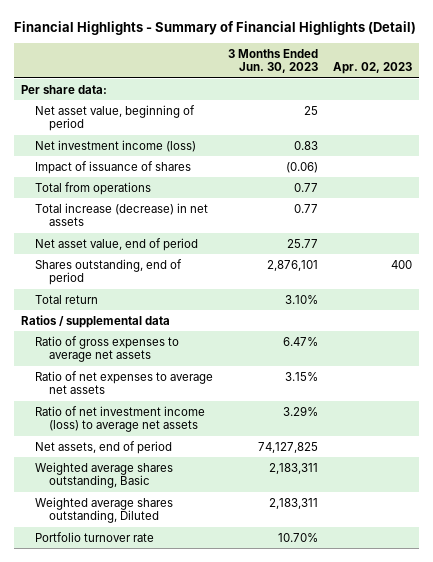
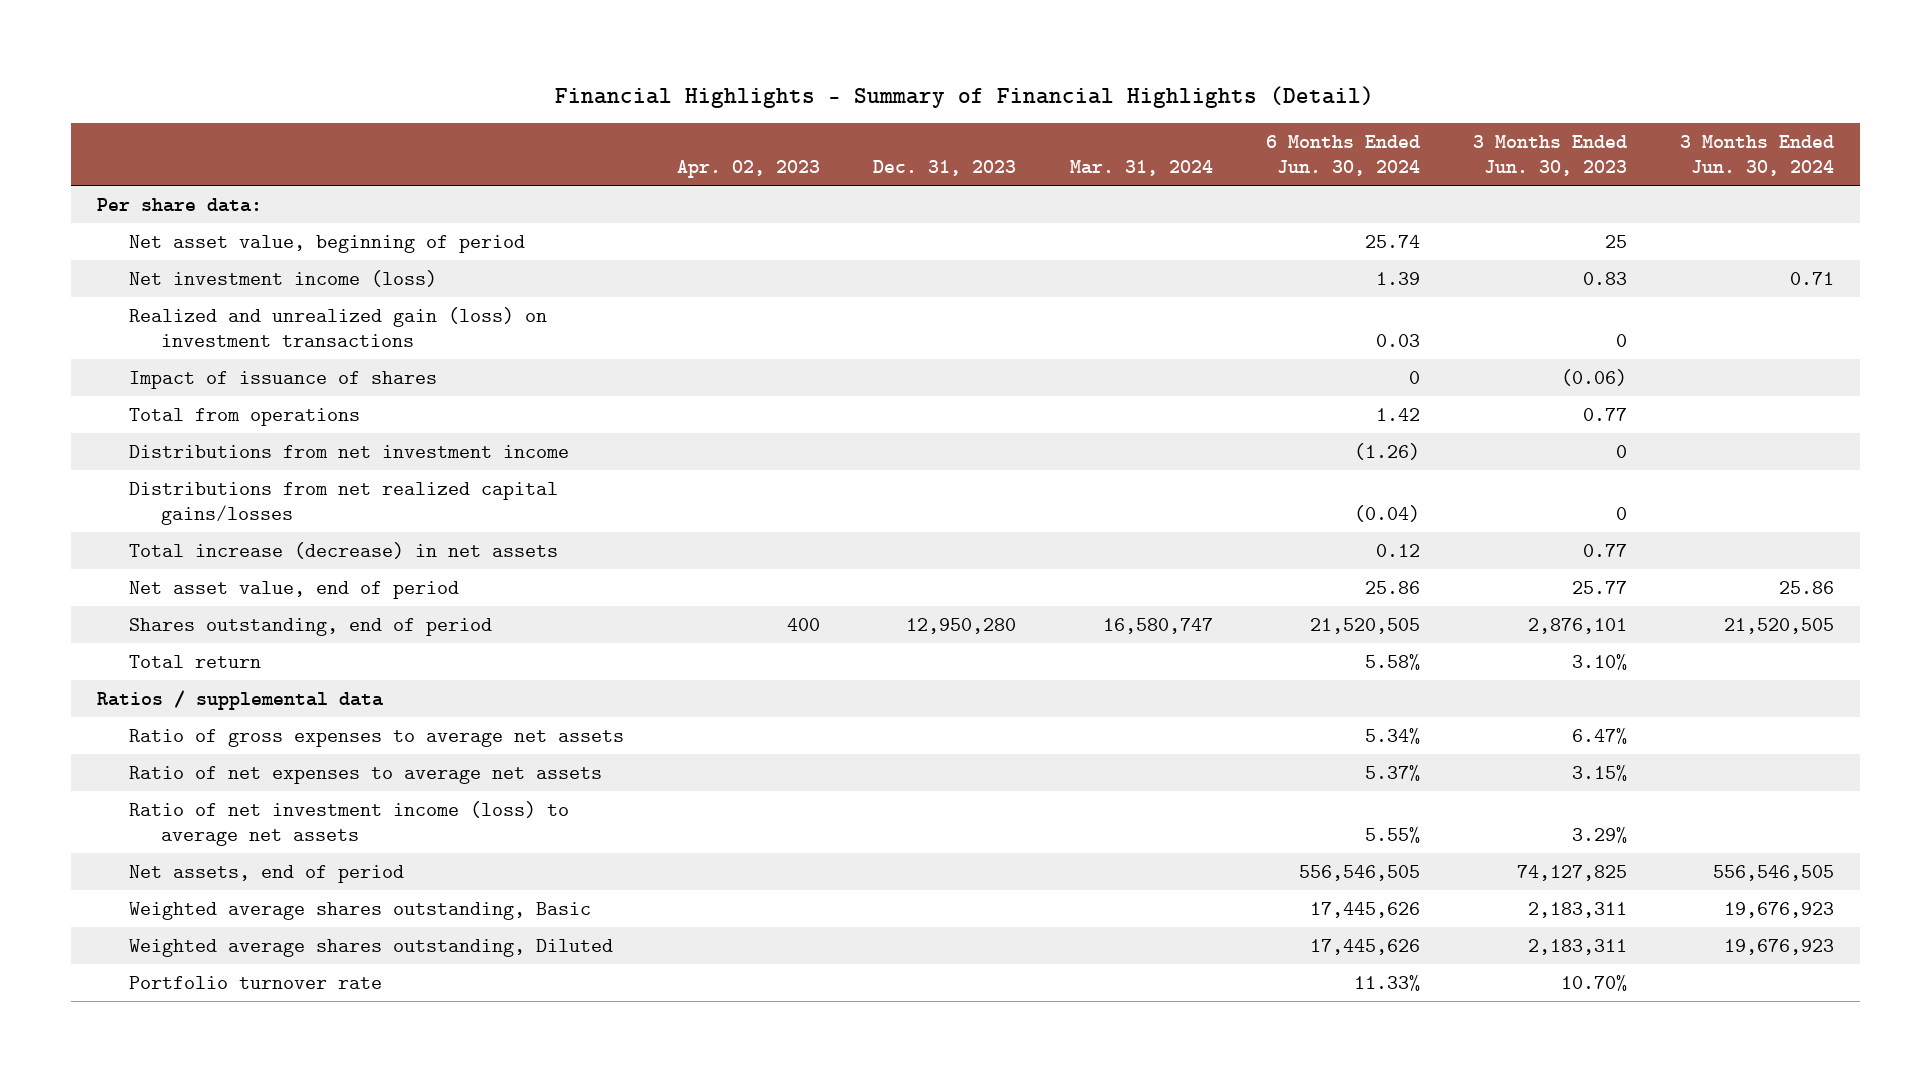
none -> [873,160,1017,177] Dec. 31, 2023
none -> [1069,160,1213,177] Mar. 31, 2024
none -> [1265,134,1420,177] 6 Months Ended Jun. 30, 2024
none -> [1679,134,1834,177] 3 Months Ended Jun. 30, 2024
none -> [129,306,548,348] Realized and unrealized gain (loss) on investment transactions
none -> [129,444,570,458] Distributions from net investment income
none -> [129,481,559,526] Distributions from net realized capital gains/losses

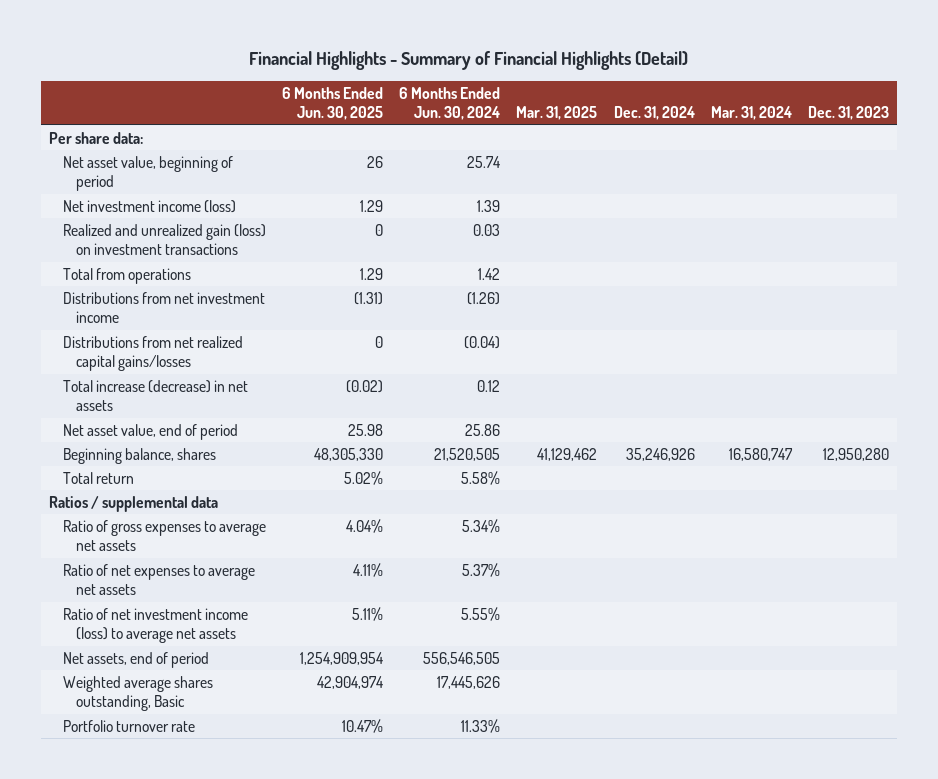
[677,160,821,179] Apr. 02, 2023 -> none
[1472,134,1627,177] 3 Months Ended Jun. 30, 2023 -> none
[1679,134,1834,177] 3 Months Ended Jun. 30, 2024 -> none
none -> [281,86,383,121] 6 Months Ended Jun. 30, 2025
none -> [516,106,598,121] Mar. 31, 2025
none -> [613,106,695,121] Dec. 31, 2024
[129,370,438,389] Impact of issuance of shares -> none
[129,617,493,636] Shares outstanding, end of period -> [62,447,216,464] Beginning balance, shares
[129,938,614,957] Weighted average shares outstanding, Diluted -> none

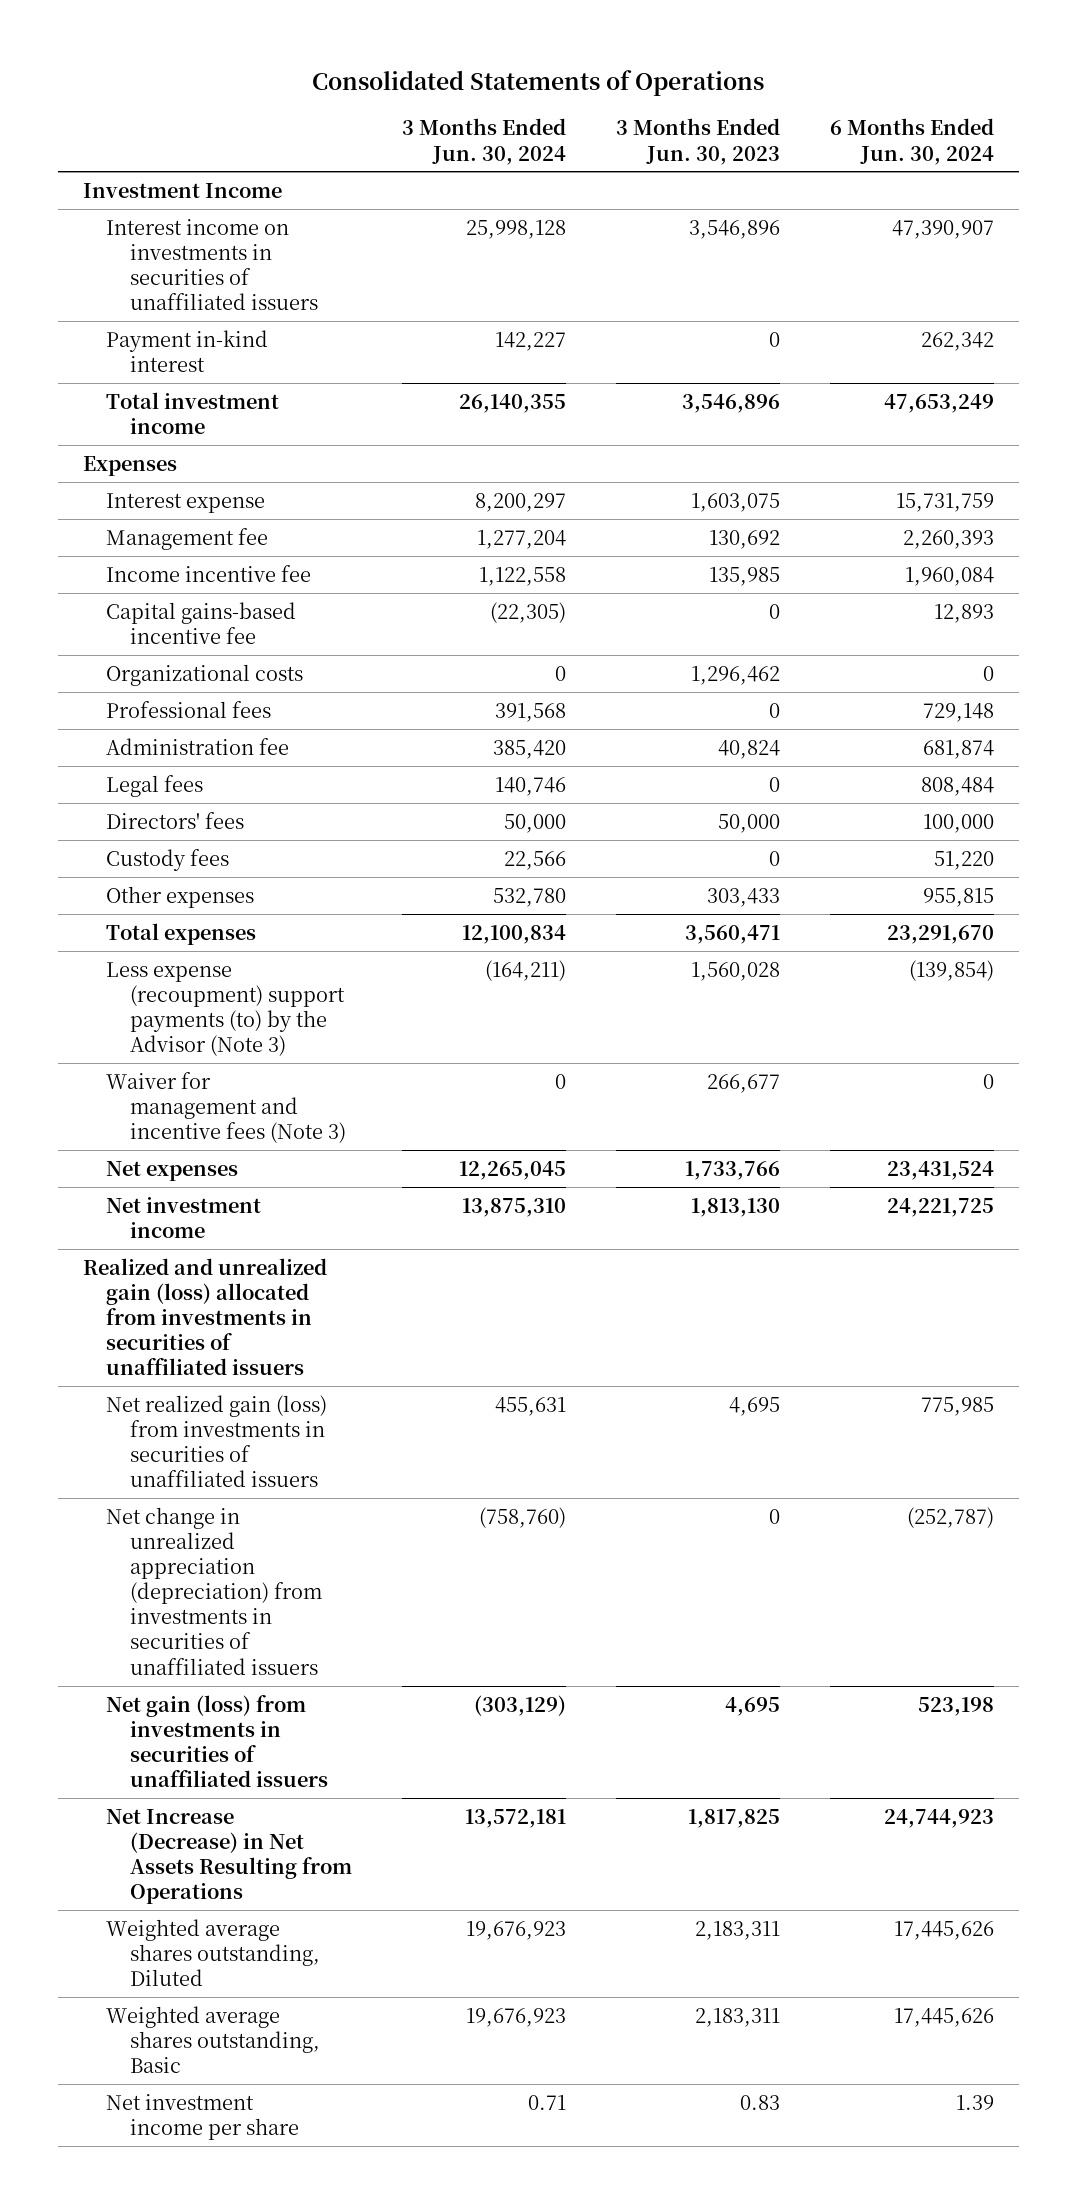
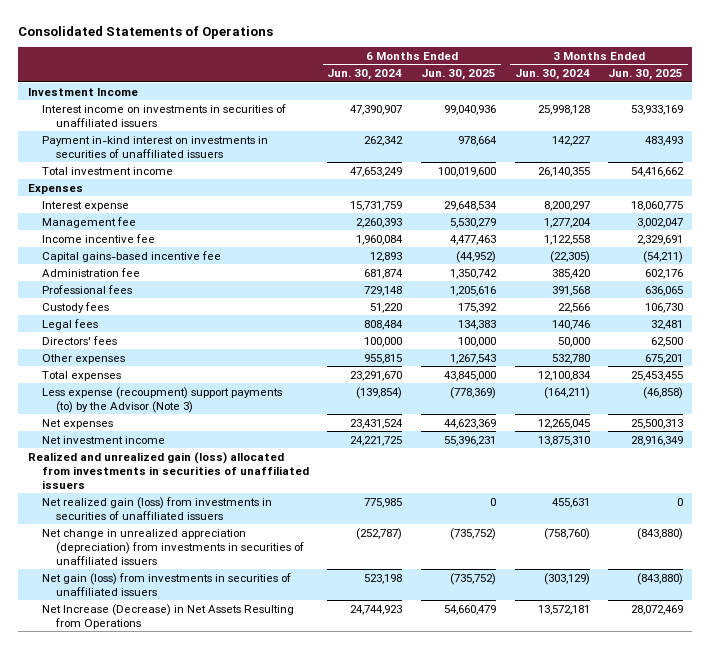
[615,118,780,165] 3 Months Ended Jun. 30, 2023 -> none
none -> [421,69,497,81] Jun. 30, 2025
none -> [608,69,684,81] Jun. 30, 2025
[106,329,269,372] Payment in-kind interest -> [41,135,268,158] Payment in-kind interest on investments in securities of unaffiliated issuers
[106,663,304,686] Organizational costs -> none
[106,700,272,718] Professional fees -> [41,284,132,294] Professional fees
[106,848,230,871] Custody fees -> [41,301,109,313] Custody fees
[106,1071,346,1143] Waiver for management and incentive fees (Note 3) -> none
[106,1918,320,1986] Weighted average shares outstanding, Diluted -> none
[106,2005,320,2073] Weighted average shares outstanding, Basic -> none
[106,2093,299,2140] Net investment income per share -> none

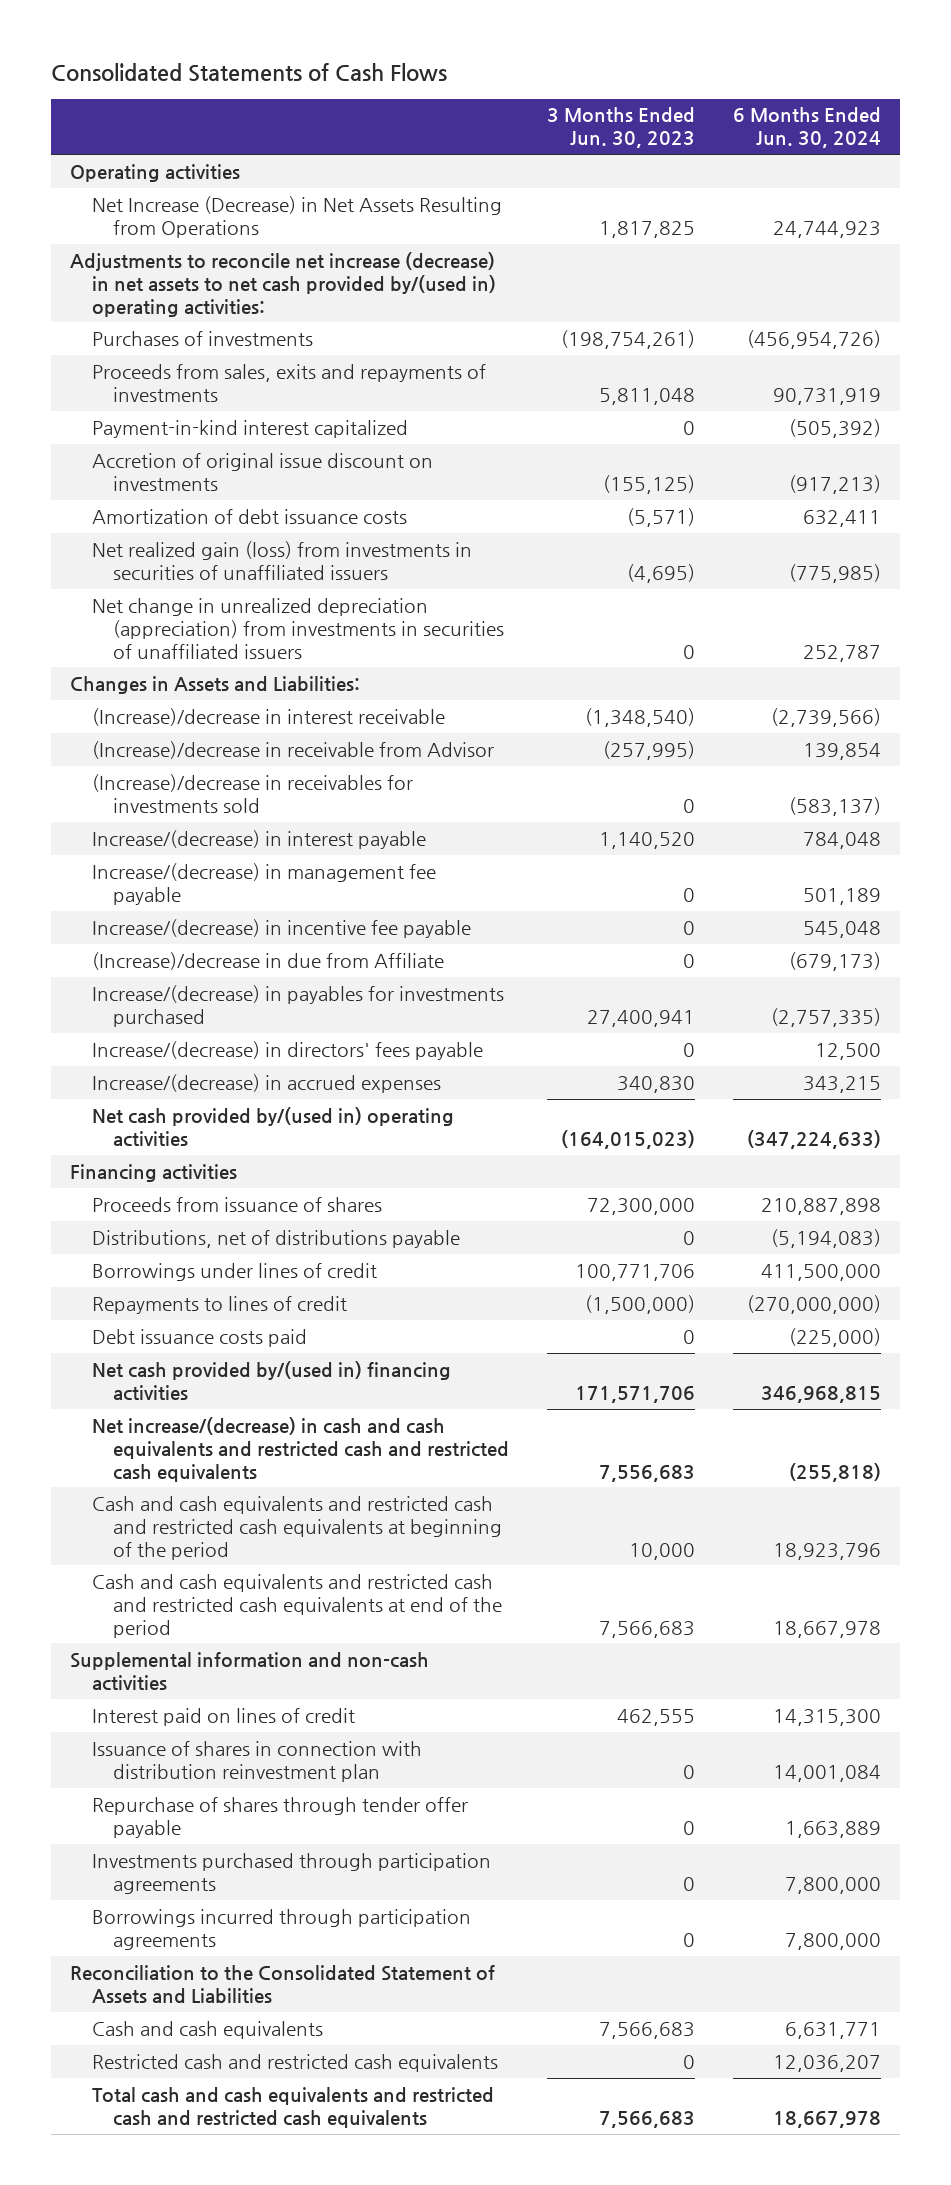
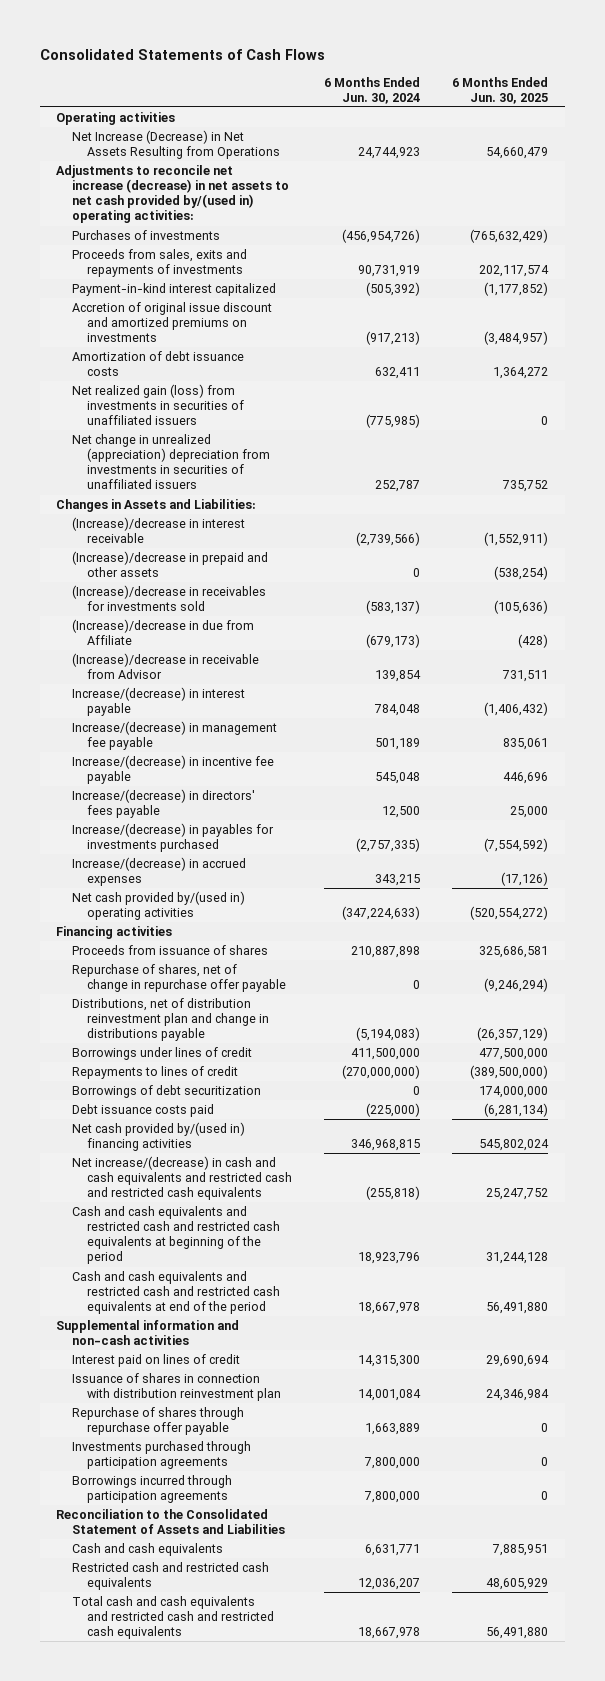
[547,107,696,149] 3 Months Ended Jun. 30, 2023 -> none
none -> [452,76,549,104] 6 Months Ended Jun. 30, 2025
[91,452,433,491] Accretion of original issue discount on investments -> [71,302,272,343] Accretion of original issue discount and amortized premiums on investments
[91,597,505,659] Net change in unrealized depreciation (appreciation) from investments in securities of unaffiliated issuers -> [71,434,271,490] Net change in unrealized (appreciation) depreciation from investments in securities of unaffiliated issuers
none -> [71,551,268,578] (Increase)/decrease in prepaid and other assets
[91,951,444,970] (Increase)/decrease in due from Affiliate -> [71,619,254,646] (Increase)/decrease in due from Affiliate
[91,740,494,759] (Increase)/decrease in receivable from Advisor -> [71,653,259,680] (Increase)/decrease in receivable from Advisor
[91,984,504,1027] Increase/(decrease) in payables for investments purchased -> [71,823,274,853] Increase/(decrease) in payables for investments purchased
none -> [71,964,287,993] Repurchase of shares, net of change in repurchase offer payable
[91,1229,460,1248] Distributions, net of distributions payable -> [71,998,270,1042] Distributions, net of distribution reinvestment plan and change in distributions payable
none -> [71,1085,261,1099] Borrowings of debt securitization
[91,1796,468,1838] Repurchase of shares through tender offer payable -> [71,1407,244,1436] Repurchase of shares through repurchase offer payable

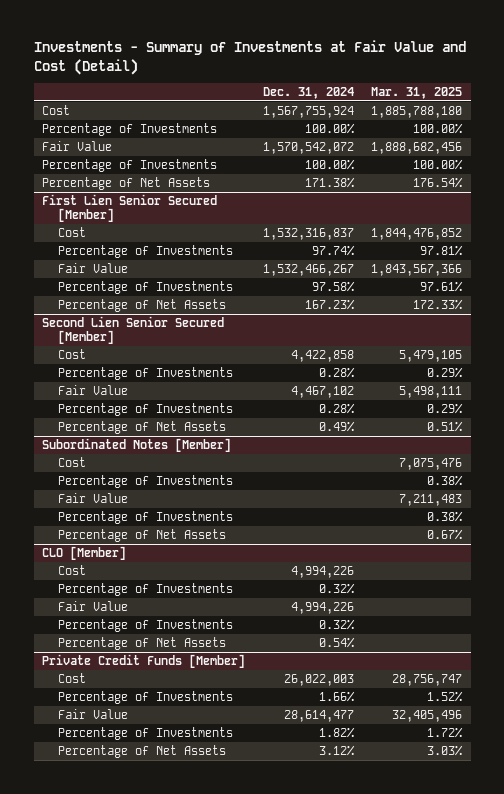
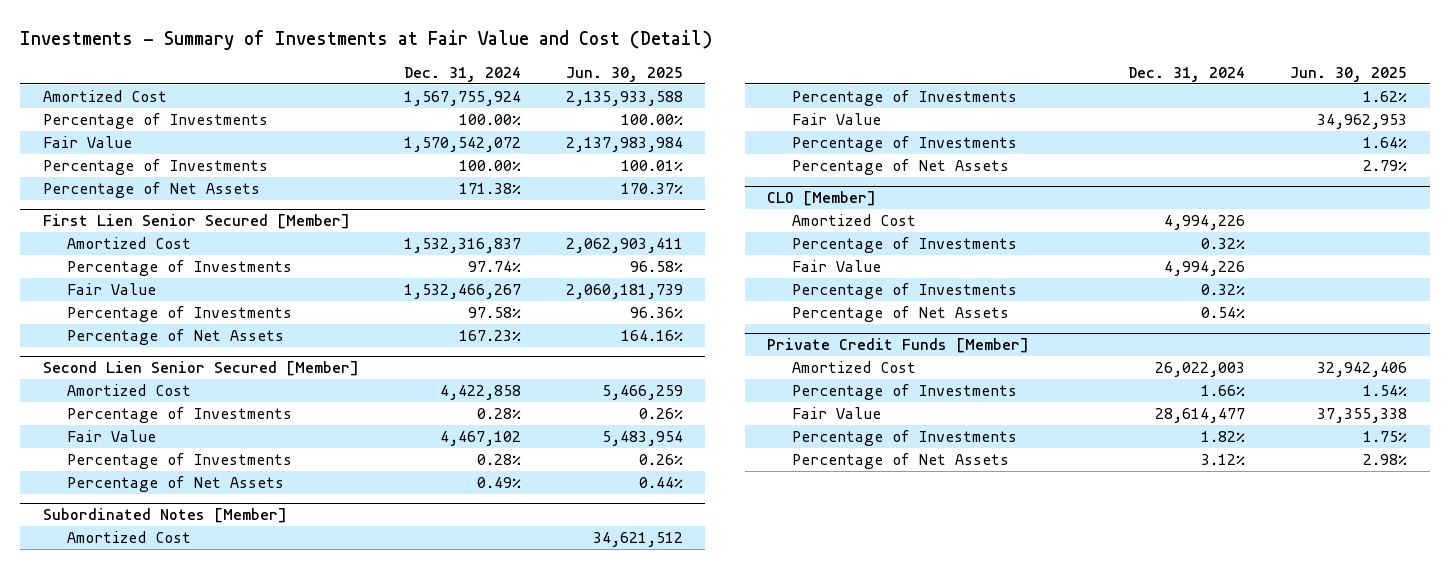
[370,87,462,100] Mar. 31, 2025 -> none
none -> [565,66,683,82] Jun. 30, 2025
[42,105,71,116] Cost -> [42,90,167,103] Amortized Cost
[58,227,87,238] Cost -> [66,237,191,250] Amortized Cost
[58,349,87,360] Cost -> [66,384,191,397] Amortized Cost
[58,457,87,468] Cost -> [66,531,191,544] Amortized Cost
[58,565,87,576] Cost -> [791,214,916,227] Amortized Cost
[58,673,87,684] Cost -> [791,361,916,374] Amortized Cost

